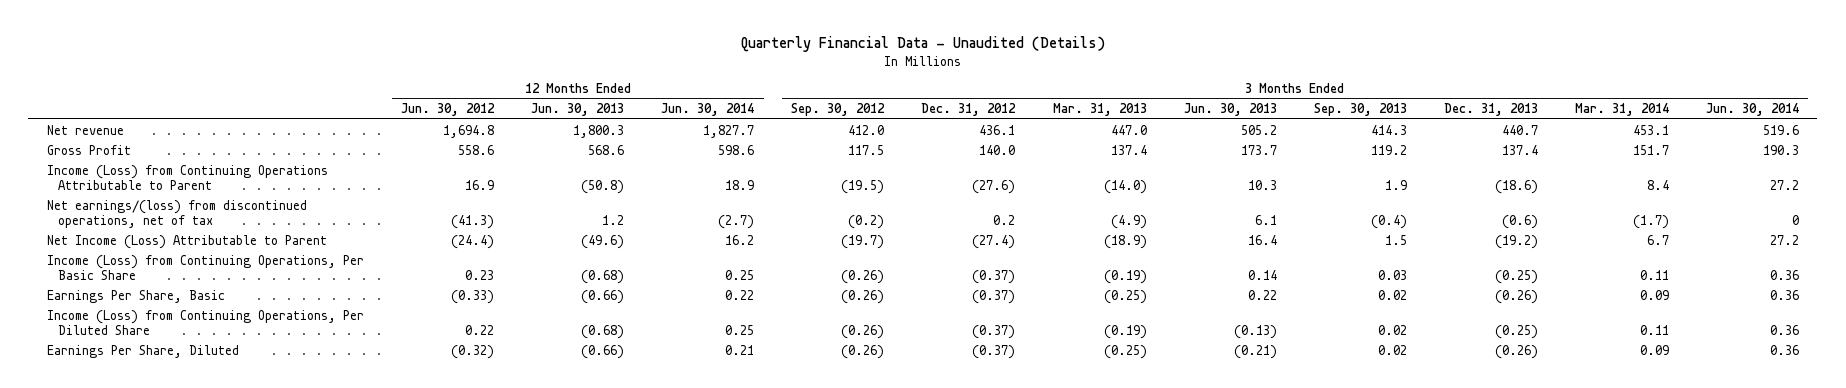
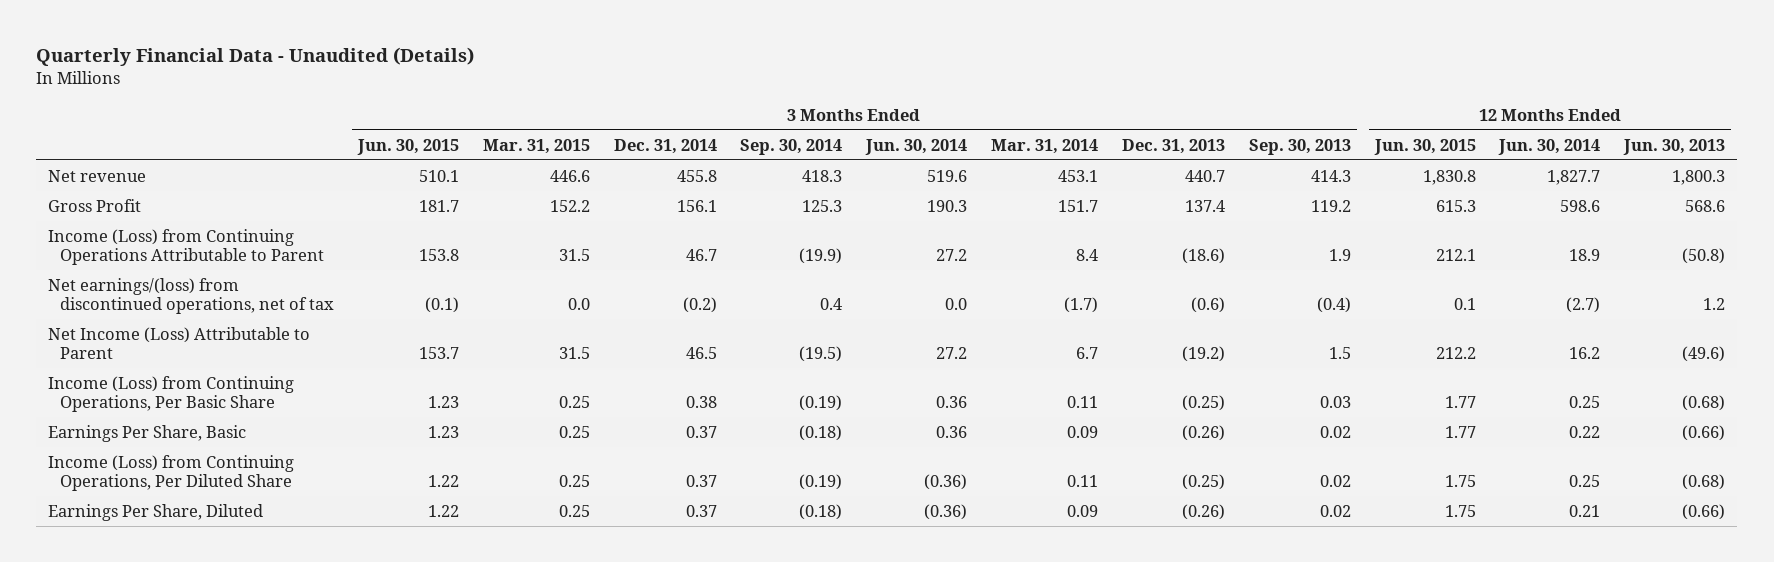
[401,103,496,117] Jun. 30, 2012 -> none
[791,103,886,117] Sep. 30, 2012 -> none
[921,103,1017,117] Dec. 31, 2012 -> none
[1052,103,1147,117] Mar. 31, 2013 -> none
[1183,103,1277,117] Jun. 30, 2013 -> none
none -> [356,138,459,155] Jun. 30, 2015
none -> [482,138,590,154] Mar. 31, 2015
none -> [613,138,717,154] Dec. 31, 2014
none -> [740,138,843,155] Sep. 30, 2014
none -> [1373,138,1476,155] Jun. 30, 2015
[1791,214,1799,225] 0 -> [945,298,968,311] 0.0
[1769,324,1799,335] 0.36 -> [924,474,968,491] (0.36)
[1769,344,1799,355] 0.36 -> [924,503,968,520] (0.36)

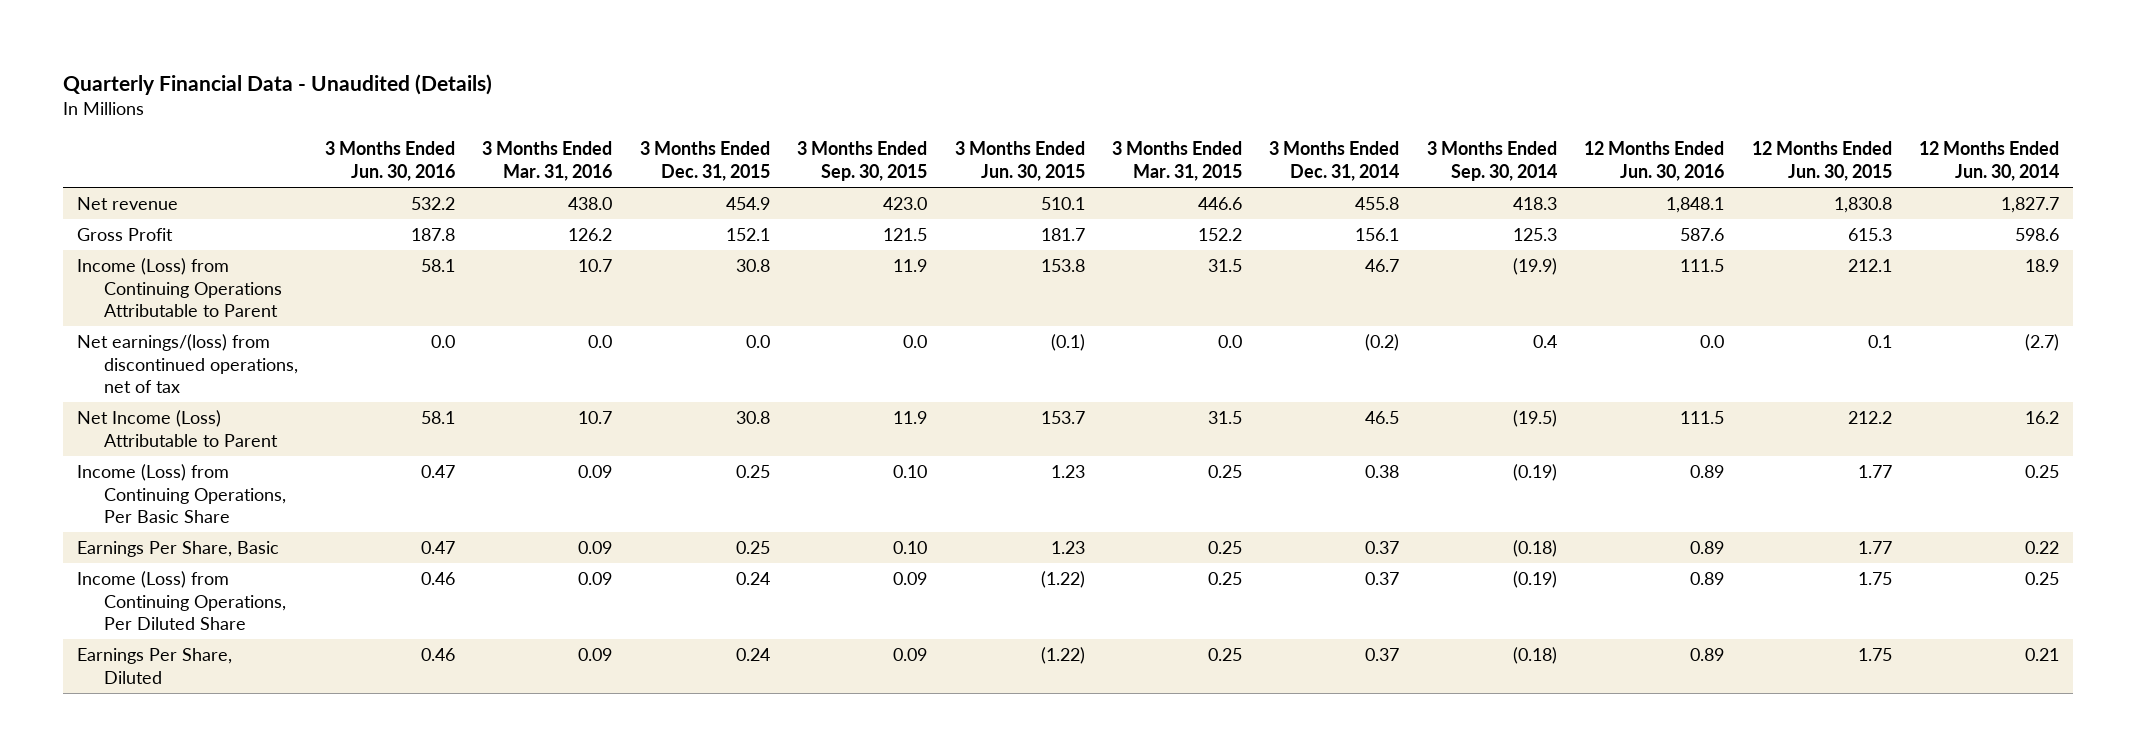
[865,138,968,155] Jun. 30, 2014 -> none
[991,138,1099,154] Mar. 31, 2014 -> none
[1121,138,1225,154] Dec. 31, 2013 -> none
[1248,138,1351,155] Sep. 30, 2013 -> none
[1623,138,1726,155] Jun. 30, 2013 -> none
none -> [324,141,455,182] 3 Months Ended Jun. 30, 2016
none -> [482,141,613,182] 3 Months Ended Mar. 31, 2016
none -> [639,141,770,182] 3 Months Ended Dec. 31, 2015
none -> [797,141,928,182] 3 Months Ended Sep. 30, 2015
none -> [1584,141,1725,182] 12 Months Ended Jun. 30, 2016
[427,475,459,488] 1.22 -> [1040,570,1085,588] (1.22)
[427,504,459,517] 1.22 -> [1040,646,1085,664] (1.22)

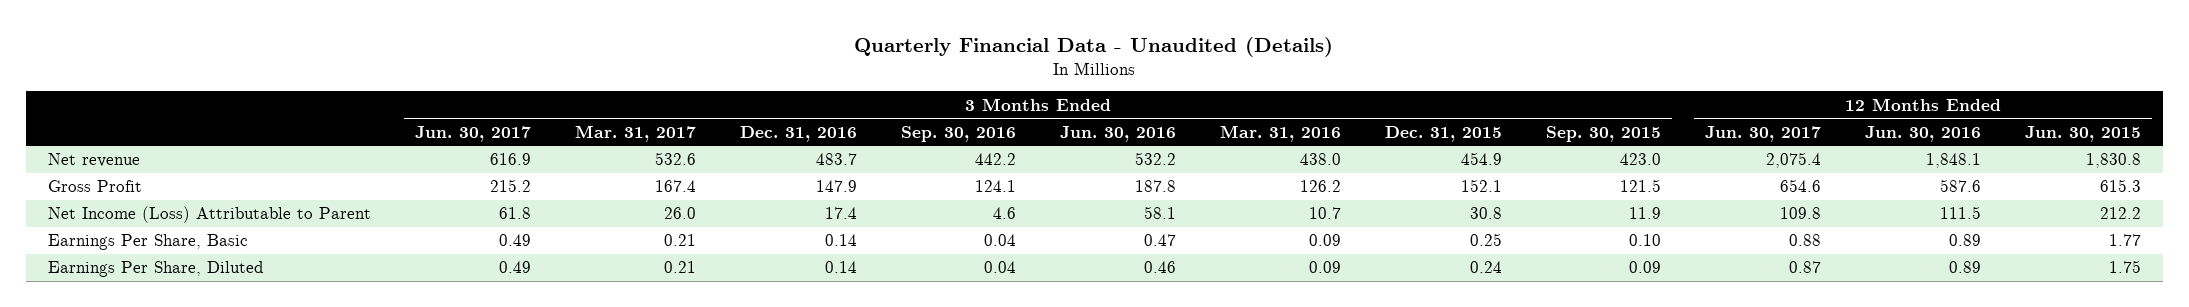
[954,141,1085,182] 3 Months Ended Jun. 30, 2015 -> none
[1112,141,1243,182] 3 Months Ended Mar. 31, 2015 -> none
[1269,141,1400,182] 3 Months Ended Dec. 31, 2014 -> none
[1426,141,1557,182] 3 Months Ended Sep. 30, 2014 -> none
[1919,141,2060,182] 12 Months Ended Jun. 30, 2014 -> none
none -> [414,125,531,142] Jun. 30, 2017
none -> [574,124,696,142] Mar. 31, 2017
none -> [739,125,857,142] Dec. 31, 2016
none -> [900,125,1016,142] Sep. 30, 2016
none -> [1704,125,1821,142] Jun. 30, 2017
[76,257,282,318] Income (Loss) from Continuing Operations Attributable to Parent -> none
[76,333,298,394] Net earnings/(loss) from discontinued operations, net of tax -> none
[76,463,286,524] Income (Loss) from Continuing Operations, Per Basic Share -> none
[76,570,286,631] Income (Loss) from Continuing Operations, Per Diluted Share -> none

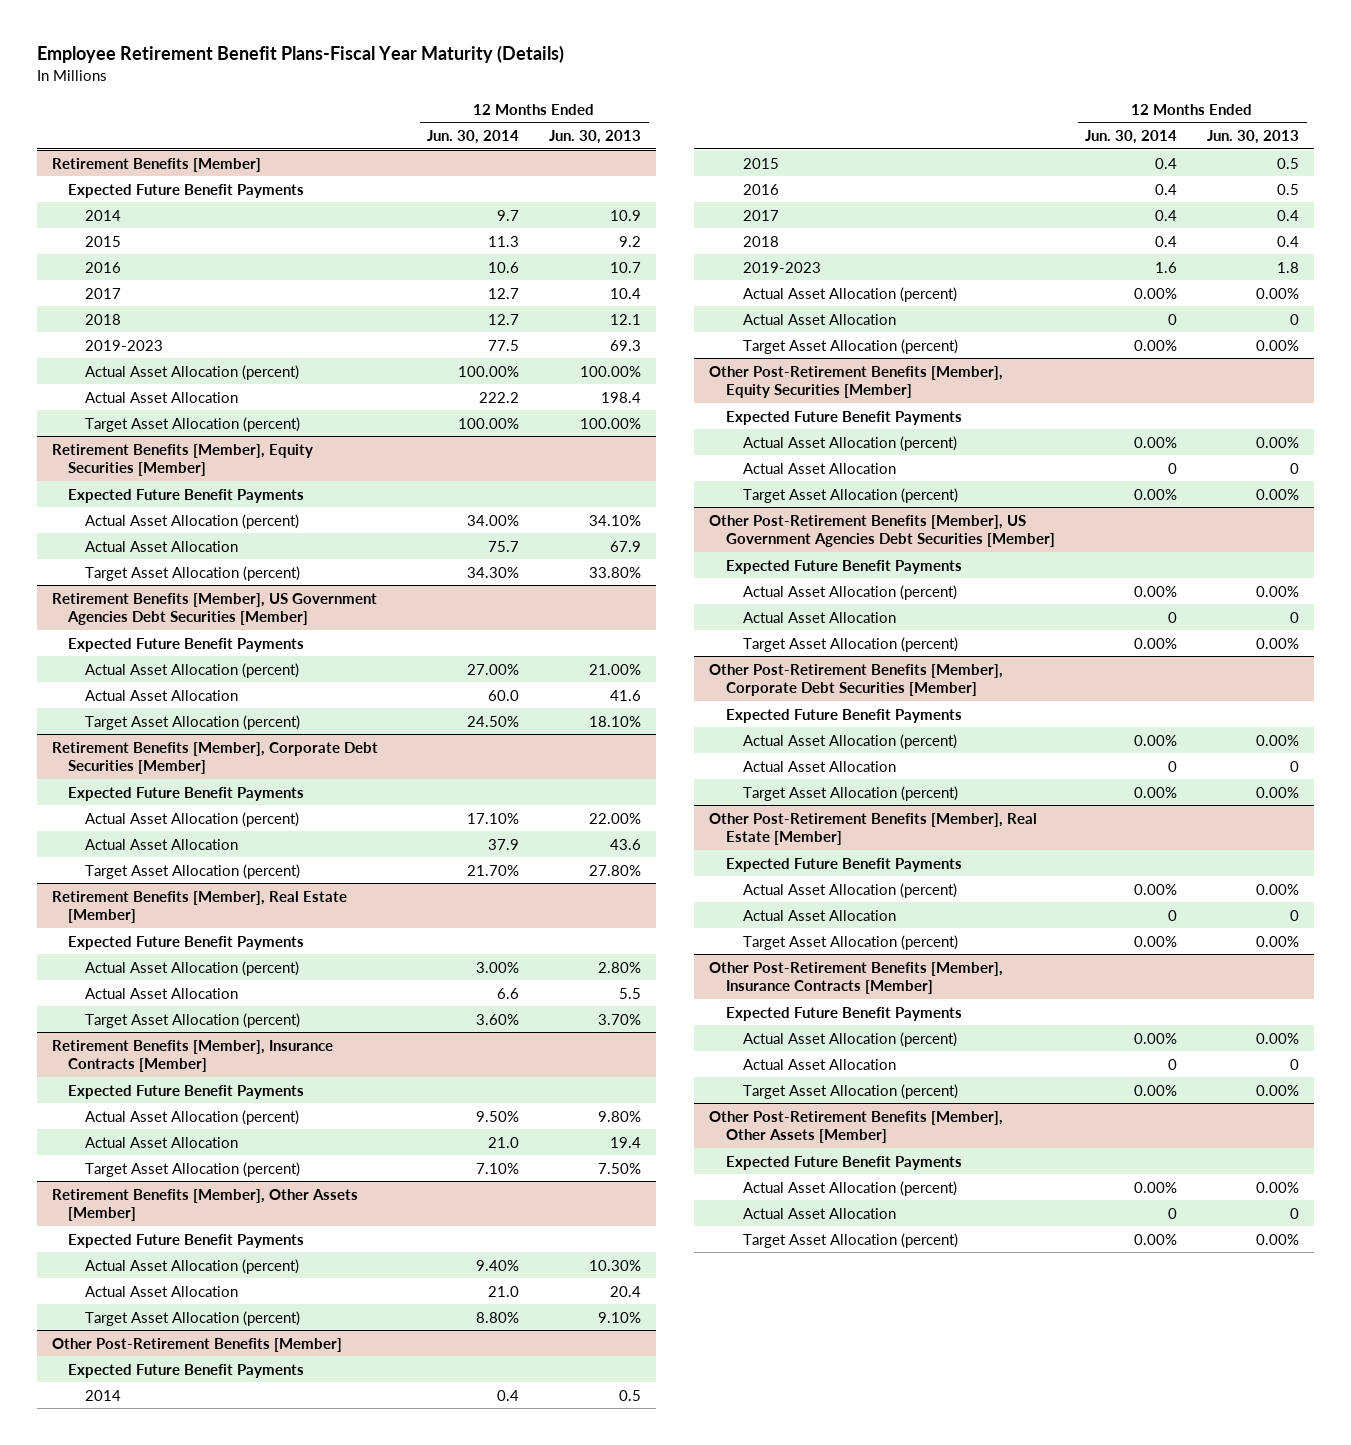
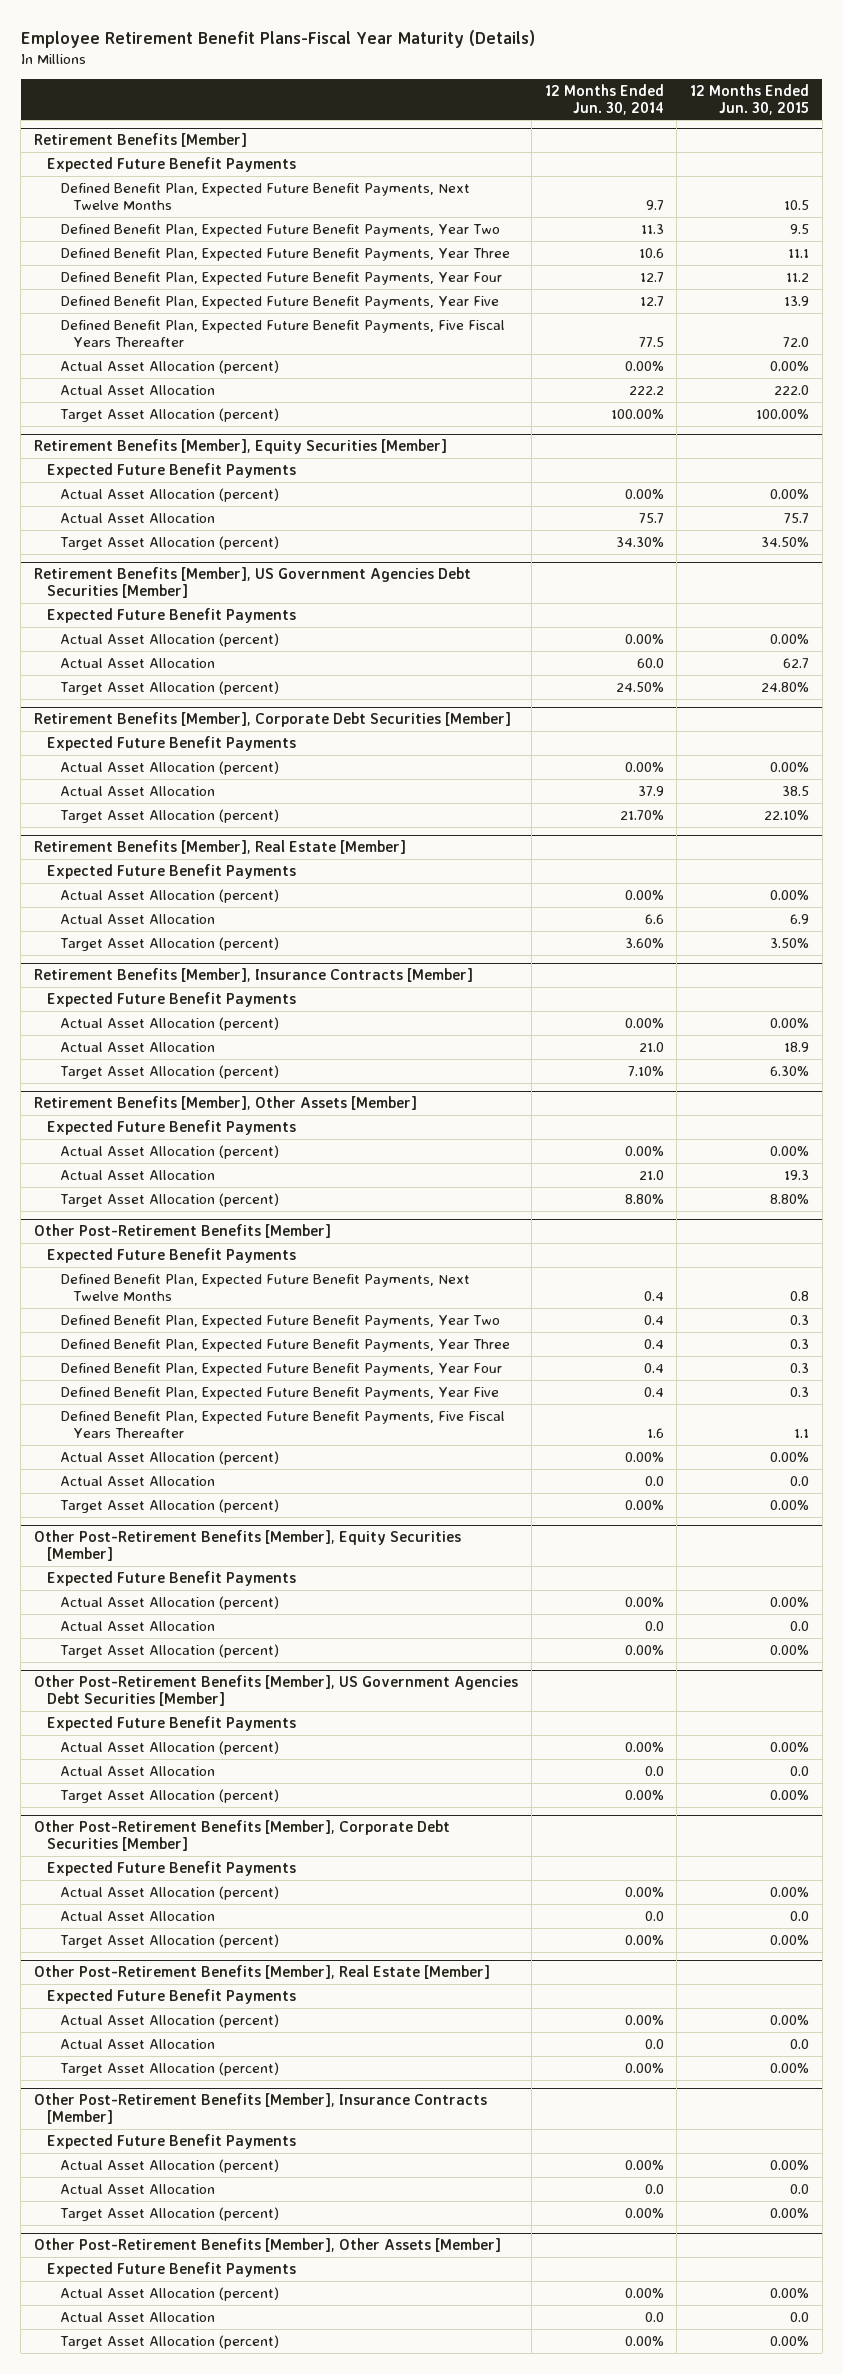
[549,129,642,144] Jun. 30, 2013 -> none
none -> [690,83,810,115] 12 Months Ended Jun. 30, 2015
[84,209,121,221] 2014 -> [60,182,471,210] Defined Benefit Plan, Expected Future Benefit Payments, Next Twelve Months
[84,235,121,247] 2015 -> [60,223,501,237] Defined Benefit Plan, Expected Future Benefit Payments, Year Two
[84,261,121,273] 2016 -> [60,247,511,261] Defined Benefit Plan, Expected Future Benefit Payments, Year Three
[84,287,121,299] 2017 -> [60,271,503,285] Defined Benefit Plan, Expected Future Benefit Payments, Year Four
[84,313,121,325] 2018 -> [60,295,500,309] Defined Benefit Plan, Expected Future Benefit Payments, Year Five
[84,339,163,351] 2019-2023 -> [60,319,506,347] Defined Benefit Plan, Expected Future Benefit Payments, Five Fiscal Years Thereafter
[458,365,520,377] 100.00% -> [624,360,664,371] 0.00%
[467,514,520,526] 34.00% -> [624,488,664,499] 0.00%
[467,663,520,675] 27.00% -> [624,633,664,644] 0.00%
[467,812,520,824] 17.10% -> [624,761,664,772] 0.00%
[476,961,520,973] 3.00% -> [624,889,664,900] 0.00%
[476,1110,520,1122] 9.50% -> [624,1017,664,1028] 0.00%
[476,1259,520,1271] 9.40% -> [624,1145,664,1156] 0.00%
[84,1389,121,1401] 2014 -> [60,1273,471,1301] Defined Benefit Plan, Expected Future Benefit Payments, Next Twelve Months
[742,157,779,169] 2015 -> [60,1314,501,1328] Defined Benefit Plan, Expected Future Benefit Payments, Year Two
[742,183,779,195] 2016 -> [60,1338,511,1352] Defined Benefit Plan, Expected Future Benefit Payments, Year Three
[742,209,779,221] 2017 -> [60,1362,503,1376] Defined Benefit Plan, Expected Future Benefit Payments, Year Four
[742,235,779,247] 2018 -> [60,1386,500,1400] Defined Benefit Plan, Expected Future Benefit Payments, Year Five
[742,261,821,273] 2019-2023 -> [60,1410,506,1438] Defined Benefit Plan, Expected Future Benefit Payments, Five Fiscal Years Thereafter
[1168,313,1178,325] 0 -> [644,1475,664,1486] 0.0
[1168,462,1178,474] 0 -> [644,1620,664,1631] 0.0
[1168,611,1178,623] 0 -> [644,1765,664,1776] 0.0
[1168,760,1178,772] 0 -> [644,1910,664,1921] 0.0
[1168,909,1178,921] 0 -> [644,2038,664,2049] 0.0
[1168,1058,1178,1070] 0 -> [644,2183,664,2194] 0.0
[1168,1207,1178,1219] 0 -> [644,2311,664,2322] 0.0

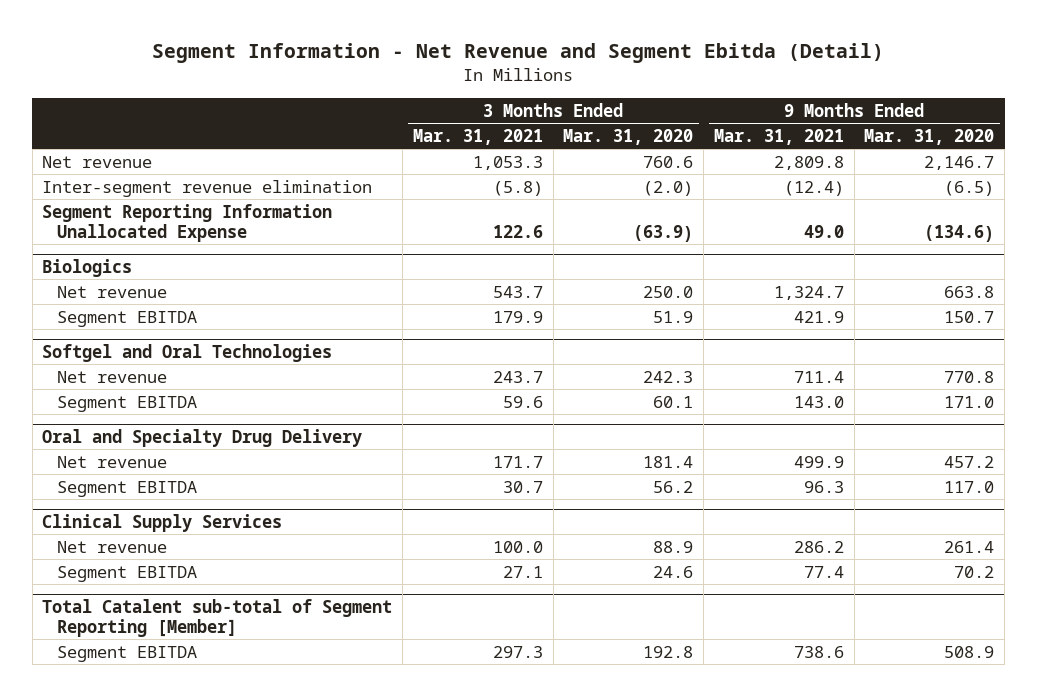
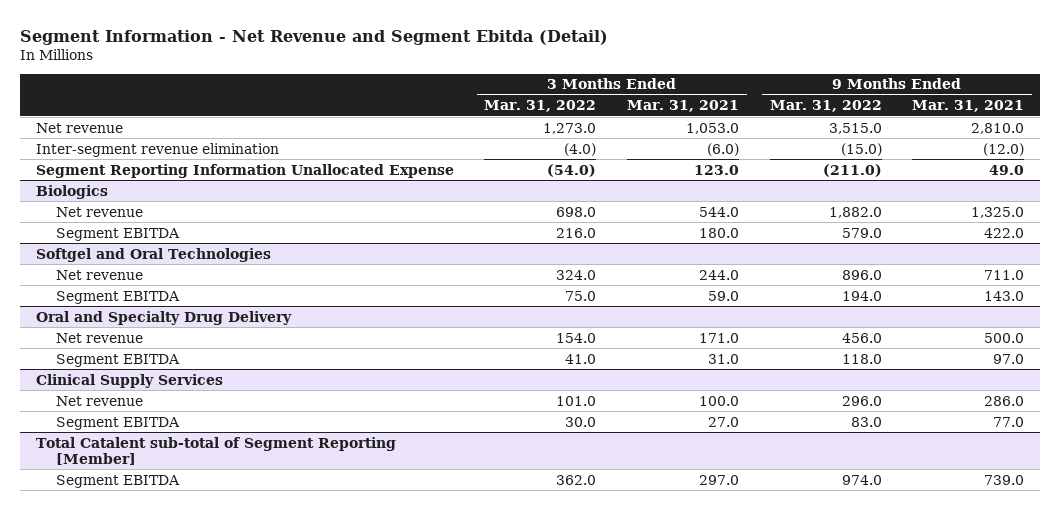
[563,128,694,145] Mar. 31, 2020 -> none
[864,128,995,145] Mar. 31, 2020 -> none
none -> [484,100,597,113] Mar. 31, 2022
none -> [769,100,882,113] Mar. 31, 2022
[472,155,543,170] 1,053.3 -> [686,122,740,134] 1,053.0
[773,155,844,170] 2,809.8 -> [971,122,1025,134] 2,810.0
[492,180,543,196] (5.8) -> [707,142,740,156] (6.0)
[783,180,844,196] (12.4) -> [983,142,1025,156] (12.0)
[492,224,543,238] 122.6 -> [694,164,740,175] 123.0
[492,285,543,298] 543.7 -> [699,206,740,217] 544.0
[773,285,844,300] 1,324.7 -> [971,206,1025,218] 1,325.0
[492,310,543,323] 179.9 -> [699,227,740,238] 180.0
[793,310,844,323] 421.9 -> [984,227,1025,238] 422.0
[492,370,543,383] 243.7 -> [699,269,740,280] 244.0
[793,370,844,383] 711.4 -> [984,269,1025,280] 711.0
[502,395,543,408] 59.6 -> [708,290,740,301] 59.0
[492,455,543,468] 171.7 -> [699,332,740,343] 171.0
[793,455,844,468] 499.9 -> [984,332,1025,343] 500.0
[502,480,543,493] 30.7 -> [708,353,740,364] 31.0
[803,480,844,493] 96.3 -> [993,353,1025,364] 97.0
[793,540,844,553] 286.2 -> [984,395,1025,406] 286.0
[502,565,543,578] 27.1 -> [708,416,740,427] 27.0
[803,565,844,578] 77.4 -> [993,416,1025,427] 77.0
[492,645,543,658] 297.3 -> [699,474,740,485] 297.0
[793,645,844,658] 738.6 -> [984,474,1025,485] 739.0

